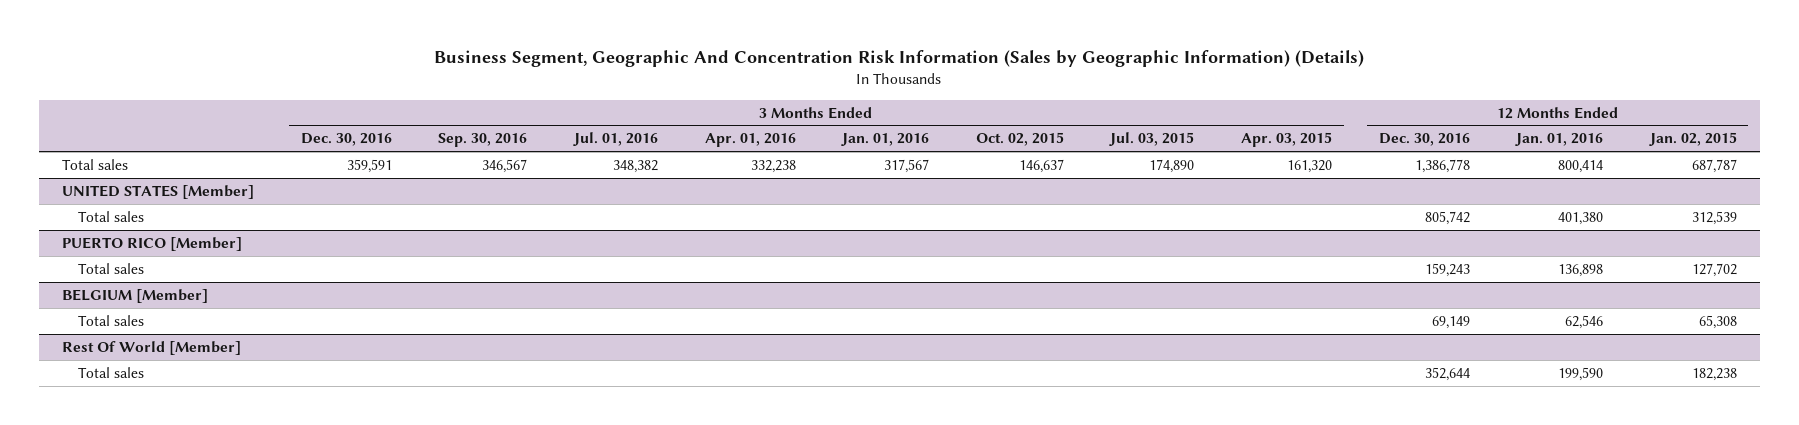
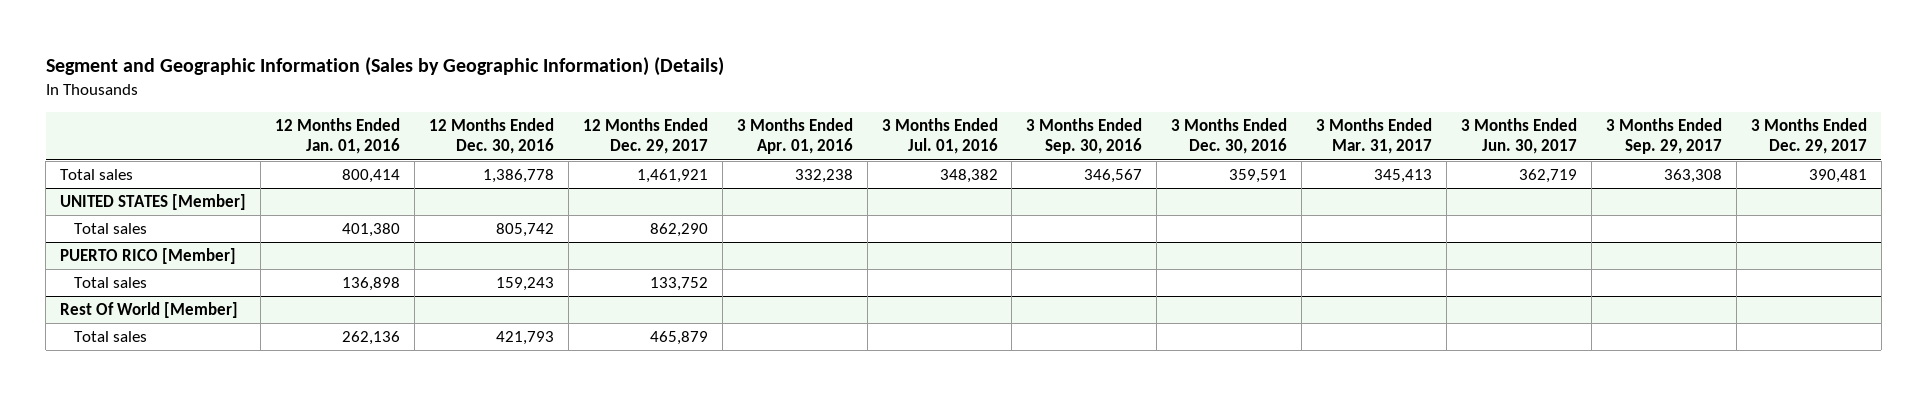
[434,50,1365,68] Business Segment, Geographic And Concentration Risk Information (Sales by Geographic Information) (Details) -> [45,56,724,76] Segment and Geographic Information (Sales by Geographic Information) (Details)
[841,133,930,147] Jan. 01, 2016 -> none
[975,132,1064,147] Oct. 02, 2015 -> none
[1109,132,1195,147] Jul. 03, 2015 -> none
[1241,132,1333,148] Apr. 03, 2015 -> none
[1648,132,1737,147] Jan. 02, 2015 -> none
none -> [582,118,708,155] 12 Months Ended Dec. 29, 2017
none -> [1316,118,1433,155] 3 Months Ended Mar. 31, 2017
none -> [1461,118,1578,155] 3 Months Ended Jun. 30, 2017
none -> [1606,118,1723,155] 3 Months Ended Sep. 29, 2017
none -> [1751,118,1868,155] 3 Months Ended Dec. 29, 2017
[62,288,209,303] BELGIUM [Member] -> none
[77,314,144,326] Total sales -> none
[1424,366,1470,381] 352,644 -> [495,331,554,346] 421,793
[1558,366,1604,381] 199,590 -> [341,331,400,346] 262,136

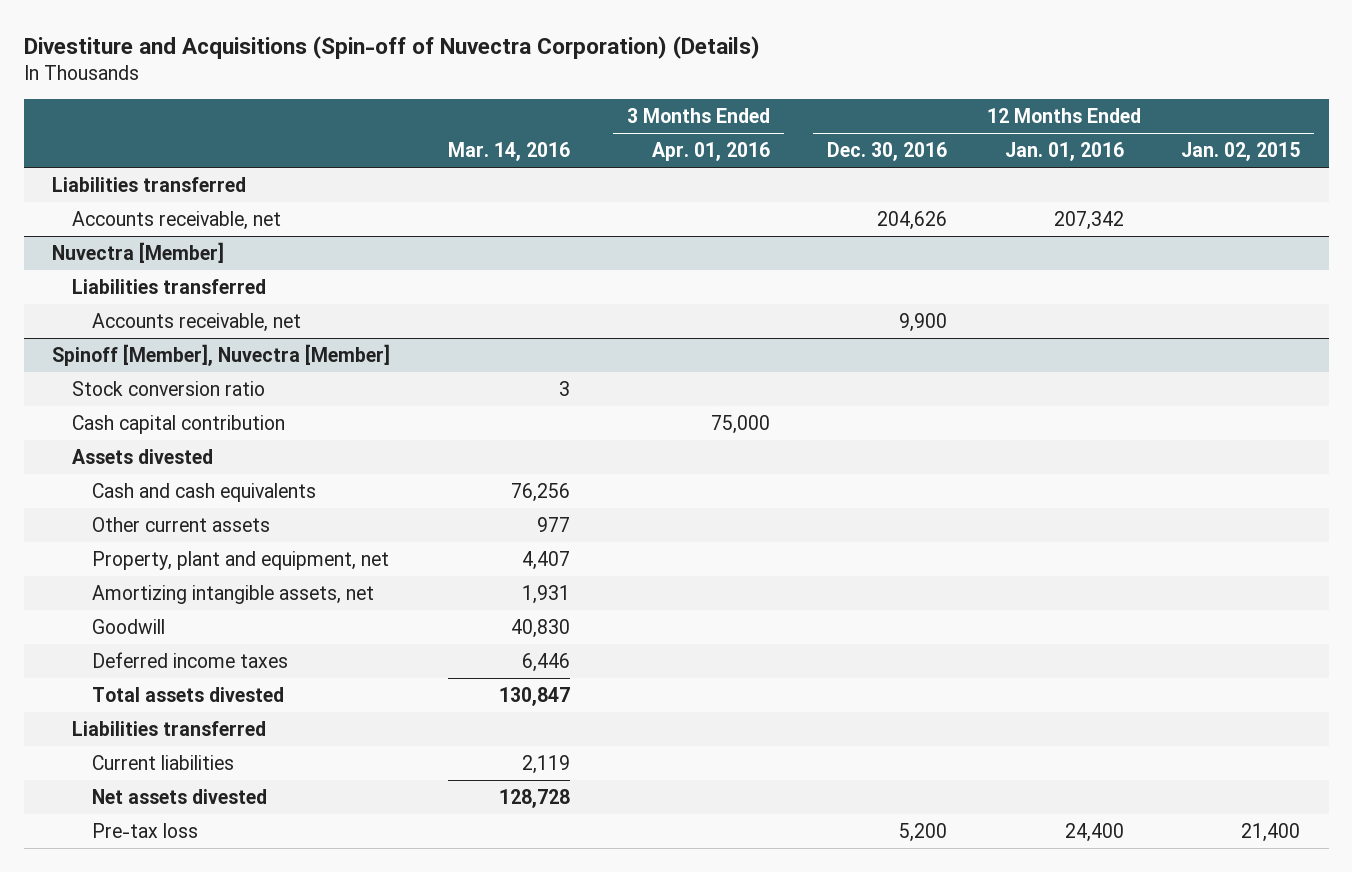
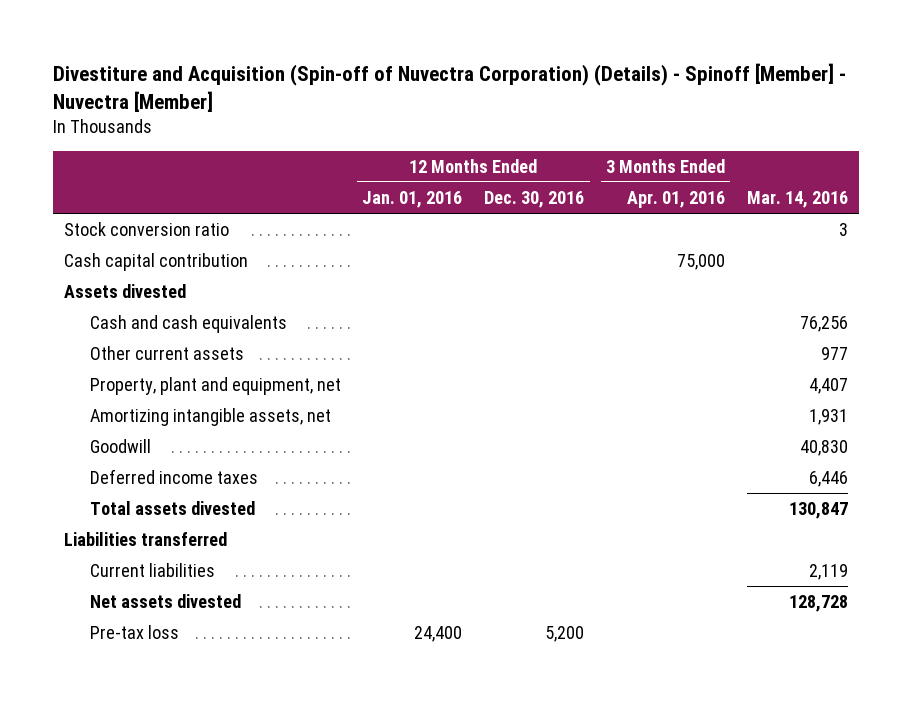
[23,35,760,59] Divestiture and Acquisitions (Spin-off of Nuvectra Corporation) (Details) -> [53,62,847,112] Divestiture and Acquisition (Spin-off of Nuvectra Corporation) (Details) - Spinoff [Member] - Nuvectra [Member]
[1181,142,1301,162] Jan. 02, 2015 -> none
[52,176,247,192] Liabilities transferred -> none
[72,210,282,230] Accounts receivable, net -> none
[52,241,225,263] Nuvectra [Member] -> none
[72,278,267,294] Liabilities transferred -> none
[91,312,301,332] Accounts receivable, net -> none
[52,343,391,366] Spinoff [Member], Nuvectra [Member] -> none

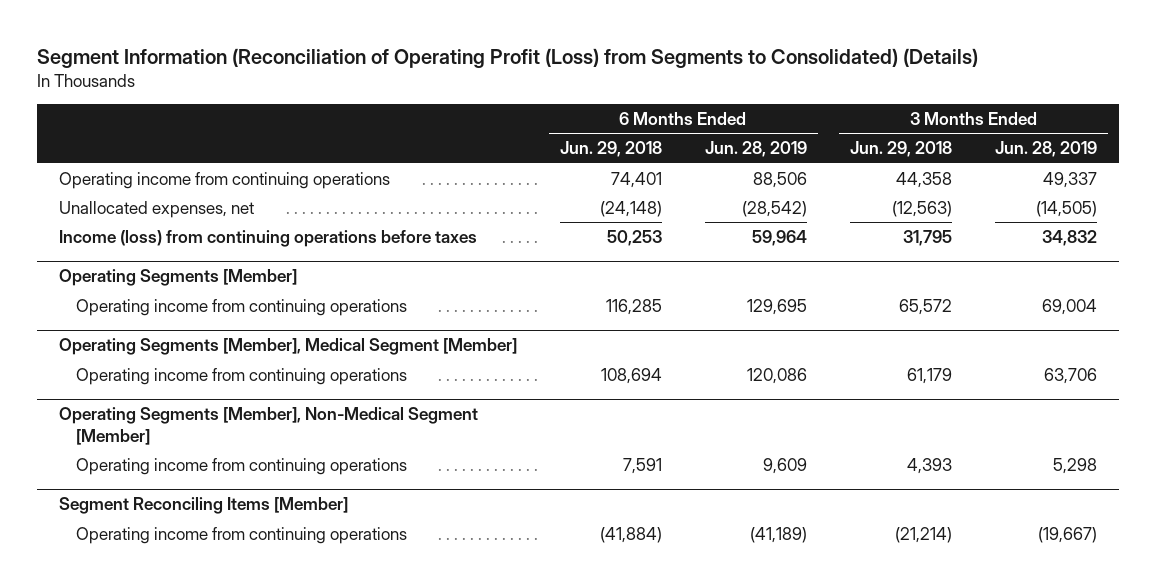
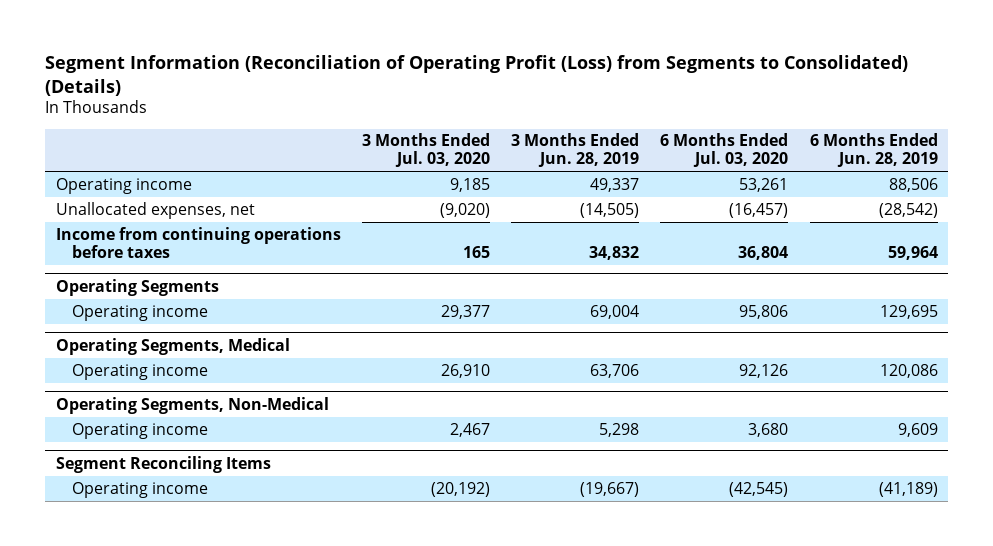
[559,141,662,158] Jun. 29, 2018 -> none
[850,141,953,158] Jun. 29, 2018 -> none
none -> [361,133,490,168] 3 Months Ended Jul. 03, 2020
none -> [660,133,789,168] 6 Months Ended Jul. 03, 2020
[58,171,390,189] Operating income from continuing operations -> [55,177,192,194] Operating income
[58,229,477,247] Income (loss) from continuing operations before taxes -> [55,226,341,258] Income from continuing operations before taxes
[58,269,297,287] Operating Segments [Member] -> [55,278,219,296] Operating Segments
[75,298,407,316] Operating income from continuing operations -> [71,304,208,321] Operating income
[58,338,517,356] Operating Segments [Member], Medical Segment [Member] -> [55,337,290,355] Operating Segments, Medical
[75,367,407,385] Operating income from continuing operations -> [71,363,208,380] Operating income
[58,407,478,445] Operating Segments [Member], Non-Medical Segment [Member] -> [55,396,329,414] Operating Segments, Non-Medical
[75,457,407,475] Operating income from continuing operations -> [71,422,208,439] Operating income
[58,497,348,515] Segment Reconciling Items [Member] -> [55,455,271,473] Segment Reconciling Items
[75,526,407,544] Operating income from continuing operations -> [71,481,208,498] Operating income

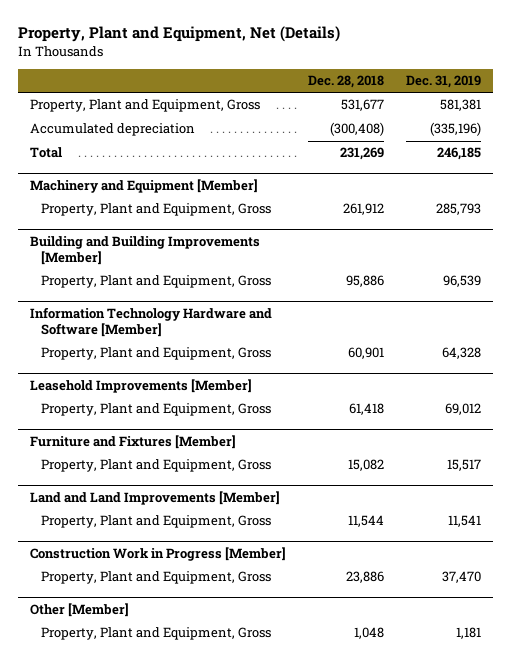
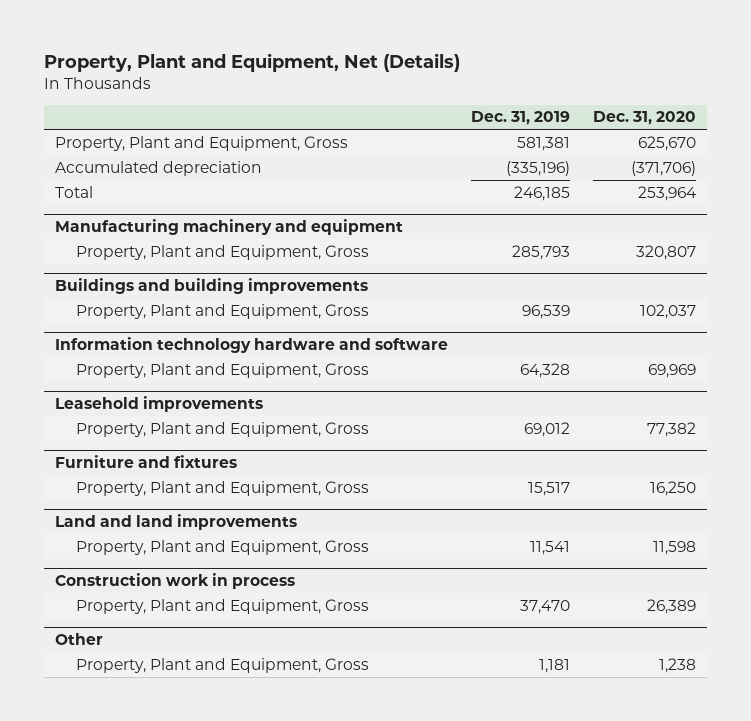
[307,75,384,89] Dec. 28, 2018 -> none
none -> [592,111,696,126] Dec. 31, 2020
[29,178,258,193] Machinery and Equipment [Member] -> [55,219,404,236] Manufacturing machinery and equipment
[29,235,260,266] Building and Building Improvements [Member] -> [55,278,369,295] Buildings and building improvements
[29,306,272,338] Information Technology Hardware and Software [Member] -> [55,337,449,354] Information technology hardware and software
[29,378,252,393] Leasehold Improvements [Member] -> [55,396,264,413] Leasehold improvements
[29,434,236,449] Furniture and Fixtures [Member] -> [55,455,238,469] Furniture and fixtures
[29,490,280,505] Land and Land Improvements [Member] -> [55,514,298,531] Land and land improvements
[29,546,286,561] Construction Work in Progress [Member] -> [55,573,296,590] Construction work in process
[29,602,129,617] Other [Member] -> [55,633,104,646] Other

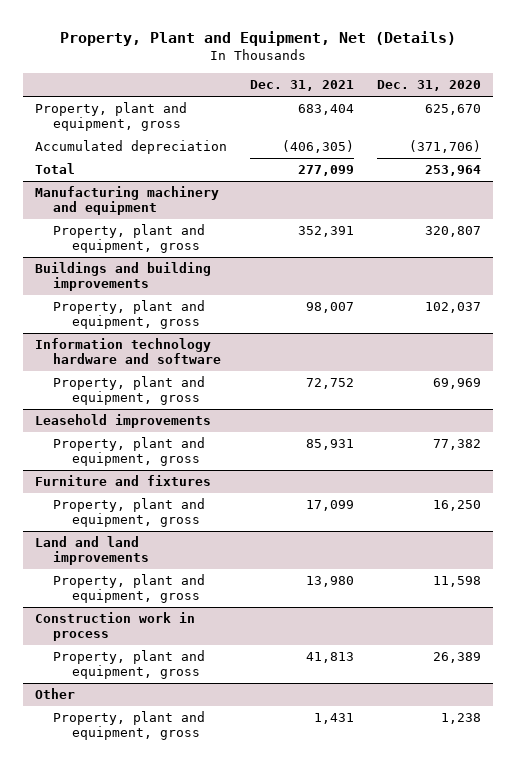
[470,111,570,126] Dec. 31, 2019 -> none
none -> [250,80,355,92] Dec. 31, 2021
[55,135,349,151] Property, Plant and Equipment, Gross -> [34,102,187,132] Property, plant and equipment, gross
[75,244,369,260] Property, Plant and Equipment, Gross -> [53,224,206,254] Property, plant and equipment, gross
[75,303,369,319] Property, Plant and Equipment, Gross -> [53,300,206,330] Property, plant and equipment, gross
[75,362,369,378] Property, Plant and Equipment, Gross -> [53,376,206,406] Property, plant and equipment, gross
[75,421,369,437] Property, Plant and Equipment, Gross -> [53,437,206,467] Property, plant and equipment, gross
[75,480,369,496] Property, Plant and Equipment, Gross -> [53,498,206,528] Property, plant and equipment, gross
[75,539,369,555] Property, Plant and Equipment, Gross -> [53,574,206,604] Property, plant and equipment, gross
[75,598,369,614] Property, Plant and Equipment, Gross -> [53,650,206,680] Property, plant and equipment, gross
[75,657,369,673] Property, Plant and Equipment, Gross -> [53,711,206,741] Property, plant and equipment, gross

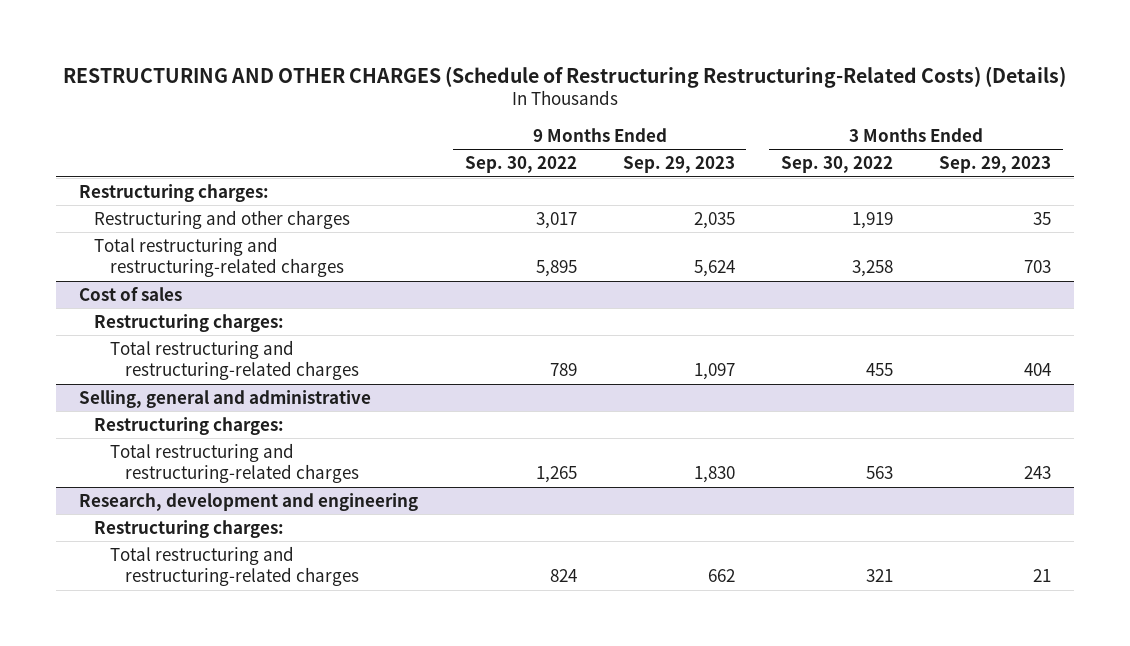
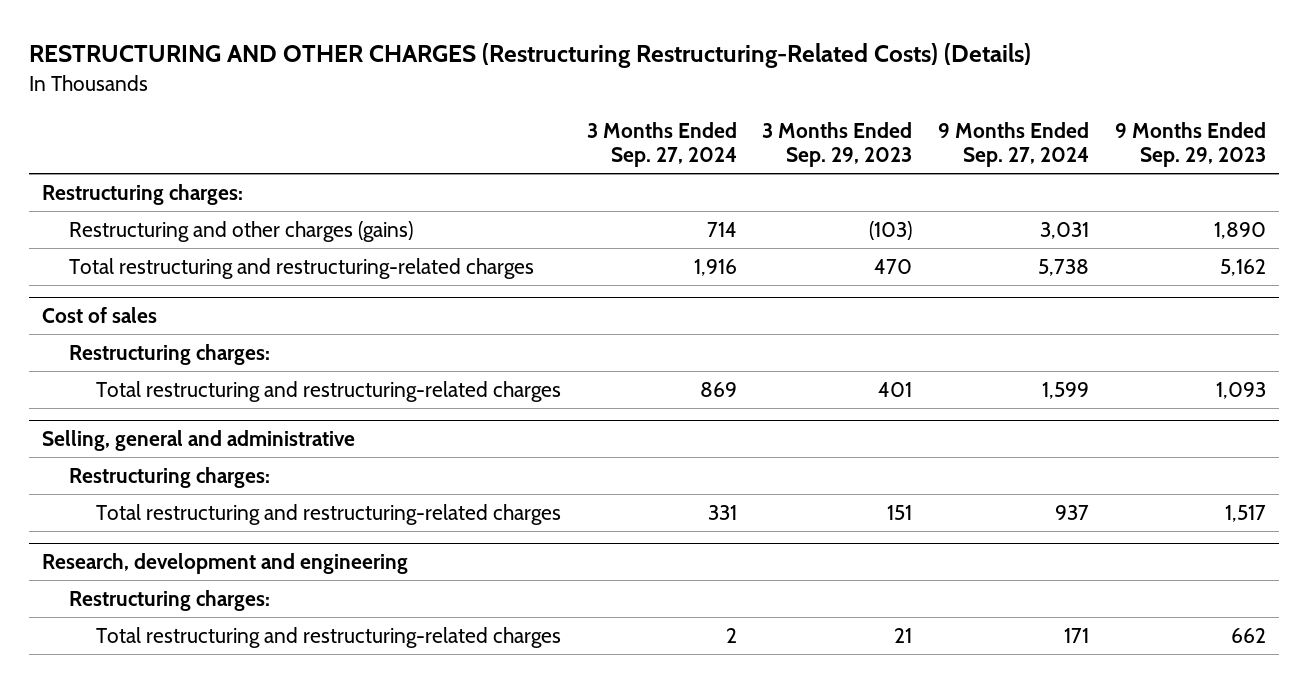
[63,65,1067,88] RESTRUCTURING AND OTHER CHARGES (Schedule of Restructuring Restructuring-Related Costs) (Details) -> [29,43,1032,69] RESTRUCTURING AND OTHER CHARGES (Restructuring Restructuring-Related Costs) (Details)
[464,156,577,174] Sep. 30, 2022 -> none
[780,156,893,174] Sep. 30, 2022 -> none
none -> [586,121,737,168] 3 Months Ended Sep. 27, 2024
none -> [938,121,1090,168] 9 Months Ended Sep. 27, 2024
[94,209,351,229] Restructuring and other charges -> [69,220,414,242] Restructuring and other charges (gains)
[693,211,735,229] 2,035 -> [1214,221,1267,239] 1,890
[1033,211,1052,225] 35 -> [869,220,913,240] (103)
[693,260,735,278] 5,624 -> [1220,258,1267,276] 5,162
[1024,260,1052,274] 703 -> [874,258,913,274] 470
[693,363,735,381] 1,097 -> [1216,381,1267,399] 1,093
[1024,363,1052,377] 404 -> [878,381,913,397] 401
[693,466,735,484] 1,830 -> [1225,504,1267,522] 1,517
[1024,466,1052,480] 243 -> [887,504,913,520] 151

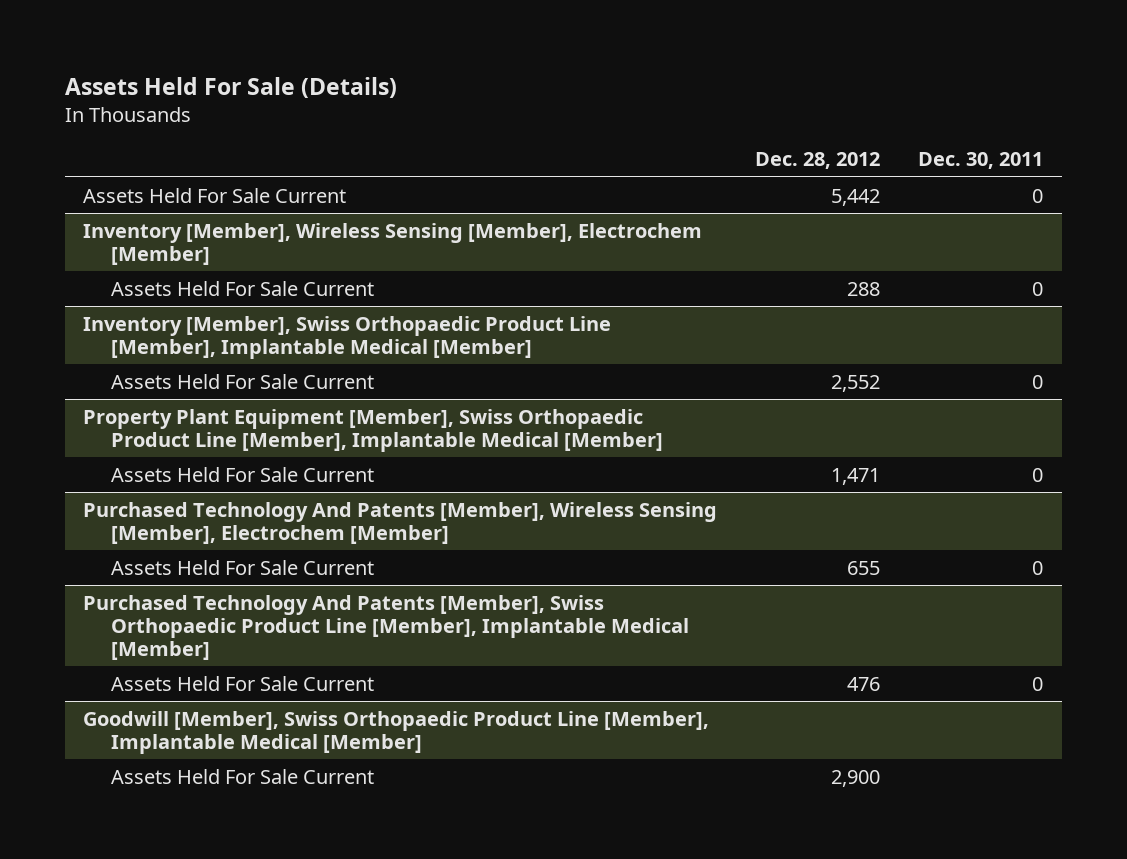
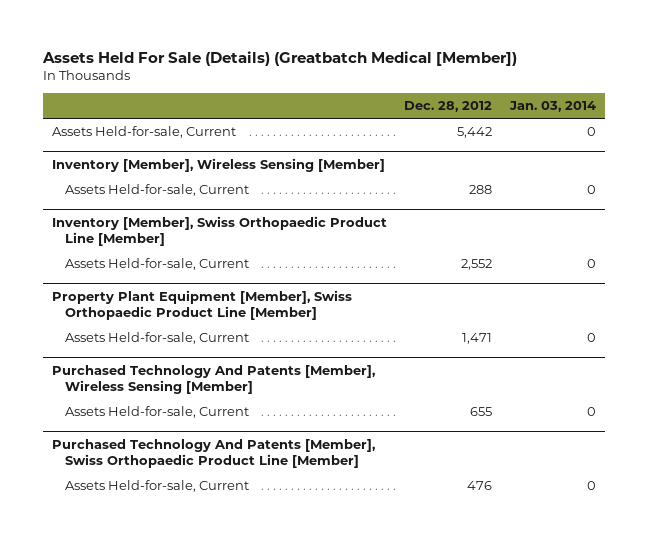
[64,77,397,99] Assets Held For Sale (Details) -> [41,50,517,66] Assets Held For Sale (Details) (Greatbatch Medical [Member])
[918,152,1044,170] Dec. 30, 2011 -> none
none -> [509,101,597,113] Jan. 03, 2014
[83,710,710,754] Goodwill [Member], Swiss Orthopaedic Product Line [Member], Implantable Medical [Member] -> none
[111,768,375,784] Assets Held For Sale Current -> none
[83,187,347,203] Assets Held For Sale Current -> [51,126,236,139] Assets Held-for-sale, Current
[83,222,703,265] Inventory [Member], Wireless Sensing [Member], Electrochem [Member] -> [51,158,385,173] Inventory [Member], Wireless Sensing [Member]
[111,280,375,296] Assets Held For Sale Current -> [64,184,249,197] Assets Held-for-sale, Current
[83,315,612,359] Inventory [Member], Swiss Orthopaedic Product Line [Member], Implantable Medical [Member] -> [51,216,387,246] Inventory [Member], Swiss Orthopaedic Product Line [Member]
[111,373,375,389] Assets Held For Sale Current -> [64,258,249,271] Assets Held-for-sale, Current
[83,408,664,452] Property Plant Equipment [Member], Swiss Orthopaedic Product Line [Member], Implantable Medical [Member] -> [51,290,352,320] Property Plant Equipment [Member], Swiss Orthopaedic Product Line [Member]
[111,466,375,482] Assets Held For Sale Current -> [64,332,249,345] Assets Held-for-sale, Current
[83,501,718,544] Purchased Technology And Patents [Member], Wireless Sensing [Member], Electrochem [Member] -> [51,365,375,394] Purchased Technology And Patents [Member], Wireless Sensing [Member]
[111,559,375,575] Assets Held For Sale Current -> [64,406,249,419] Assets Held-for-sale, Current
[83,594,690,661] Purchased Technology And Patents [Member], Swiss Orthopaedic Product Line [Member], Implantable Medical [Member] -> [51,439,375,468] Purchased Technology And Patents [Member], Swiss Orthopaedic Product Line [Member]
[111,675,375,691] Assets Held For Sale Current -> [64,480,249,493] Assets Held-for-sale, Current

